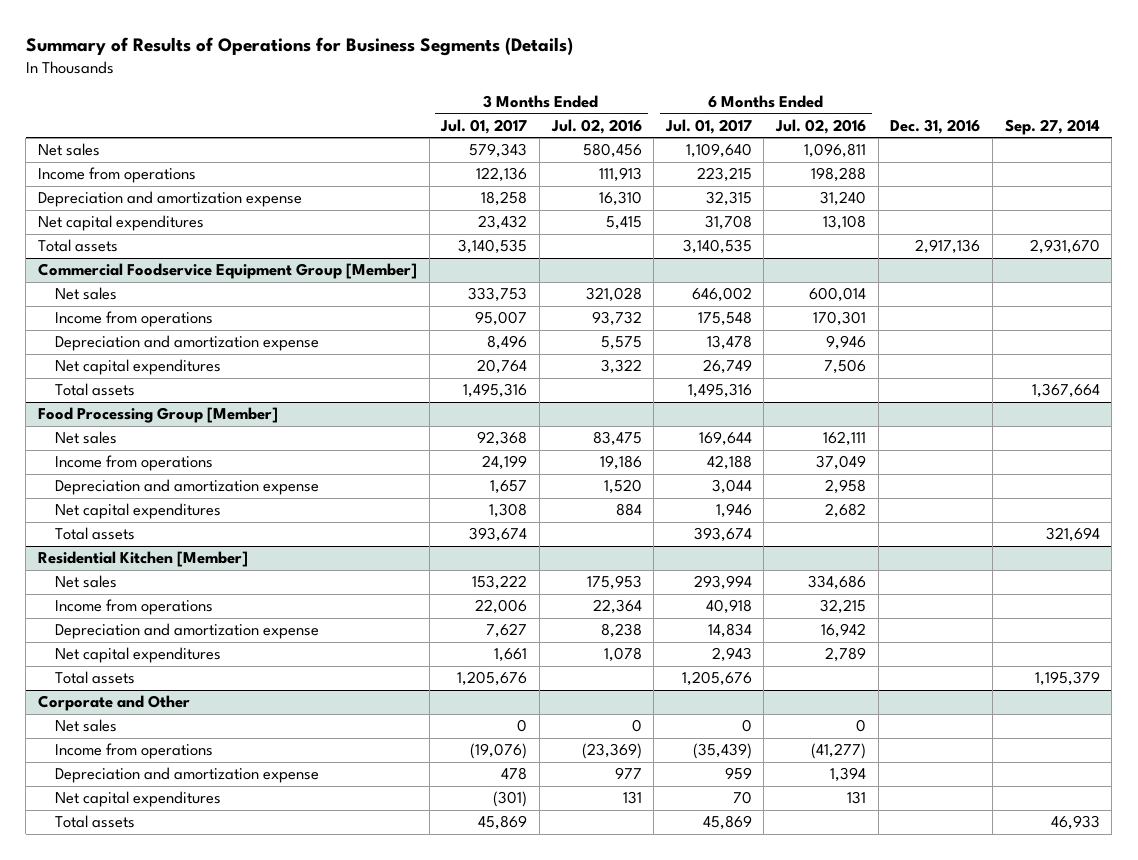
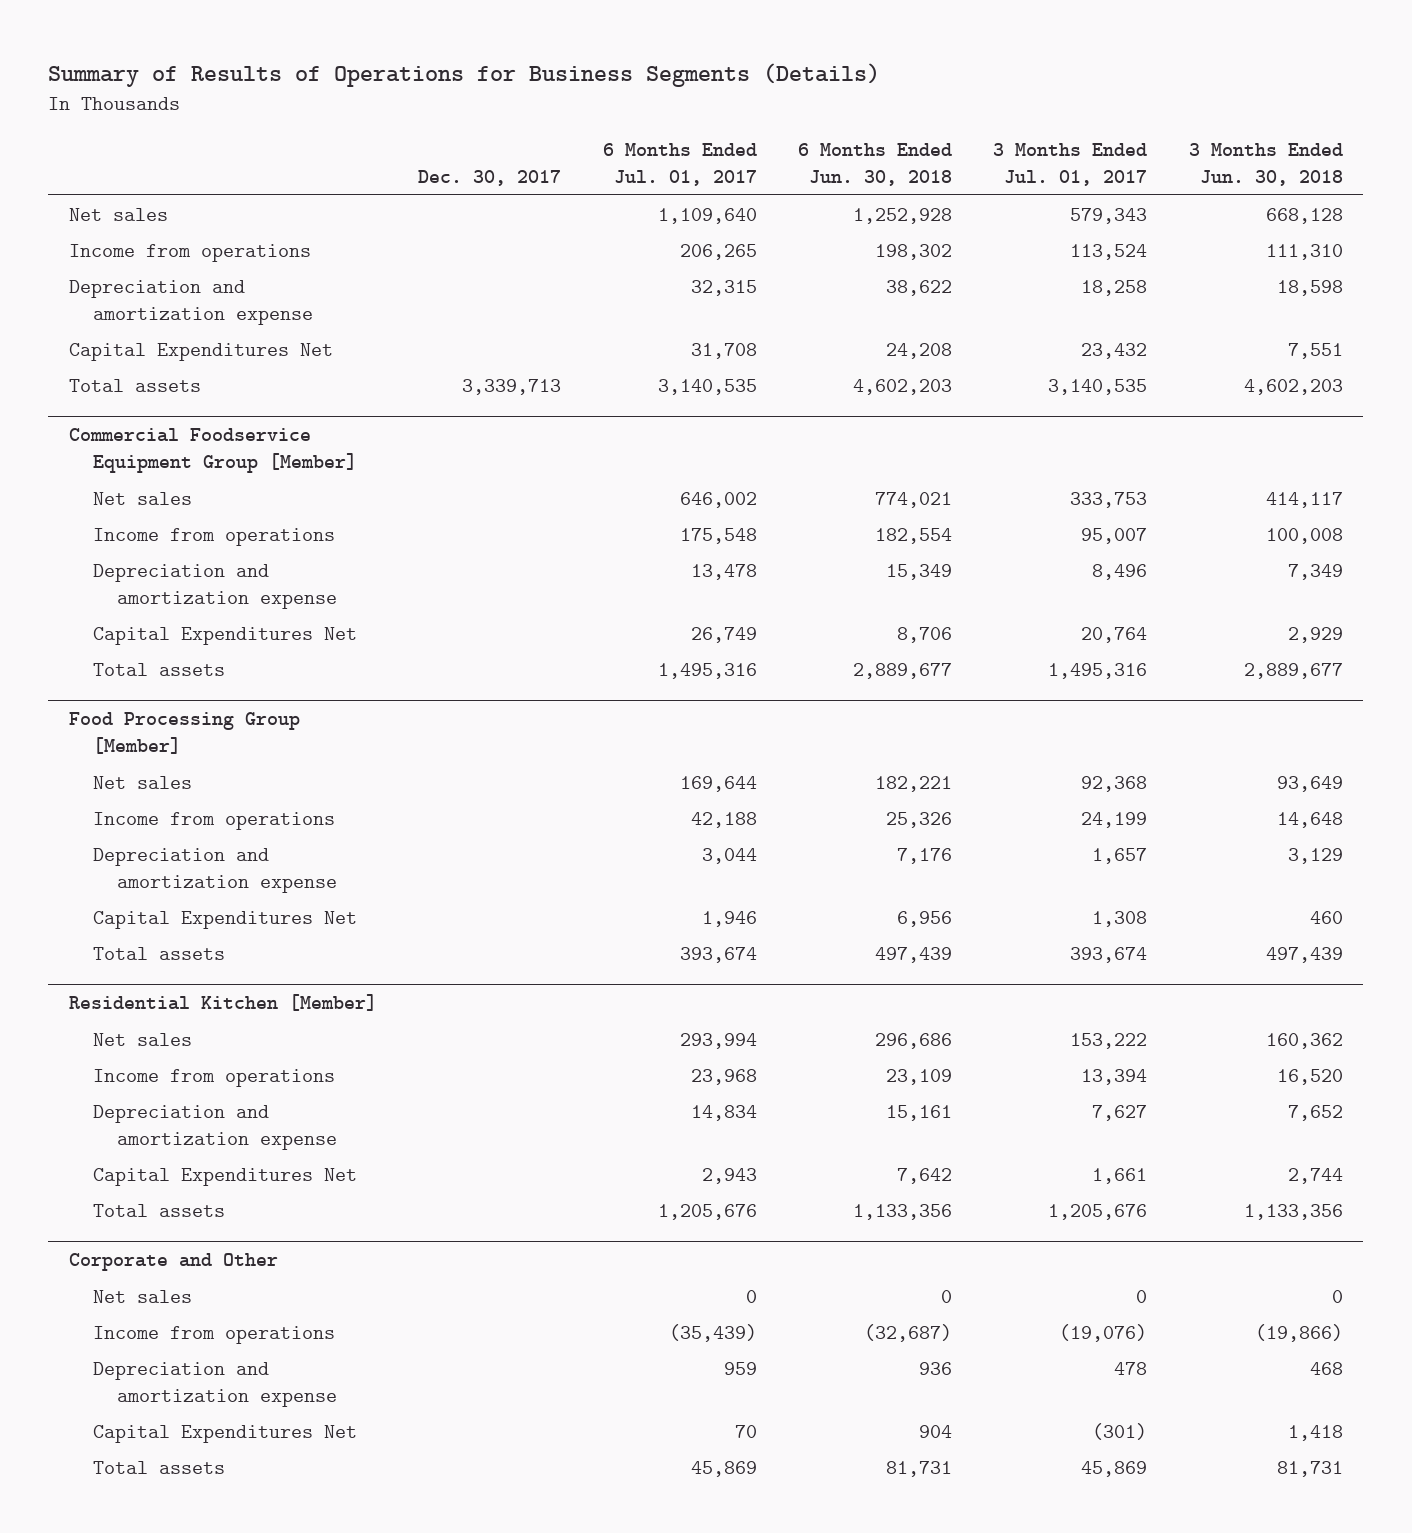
[550,118,642,134] Jul. 02, 2016 -> none
[775,118,867,134] Jul. 02, 2016 -> none
[890,118,981,134] Dec. 31, 2016 -> none
[1004,118,1100,135] Sep. 27, 2014 -> none
none -> [418,169,562,186] Dec. 30, 2017
none -> [797,142,952,186] 6 Months Ended Jun. 30, 2018
none -> [1188,142,1343,186] 3 Months Ended Jun. 30, 2018
[476,167,528,183] 122,136 -> [1070,243,1148,260] 113,524
[696,167,752,183] 223,215 -> [679,243,757,260] 206,265
[37,215,204,232] Net capital expenditures -> [69,342,334,361] Capital Expenditures Net
[55,359,222,376] Net capital expenditures -> [92,626,357,645] Capital Expenditures Net
[55,503,222,520] Net capital expenditures -> [92,910,357,929] Capital Expenditures Net
[475,599,528,615] 22,006 -> [1081,1068,1148,1085] 13,394
[705,599,752,615] 40,918 -> [690,1068,757,1085] 23,968
[55,647,222,664] Net capital expenditures -> [92,1167,357,1186] Capital Expenditures Net
[55,791,222,808] Net capital expenditures -> [92,1424,357,1443] Capital Expenditures Net

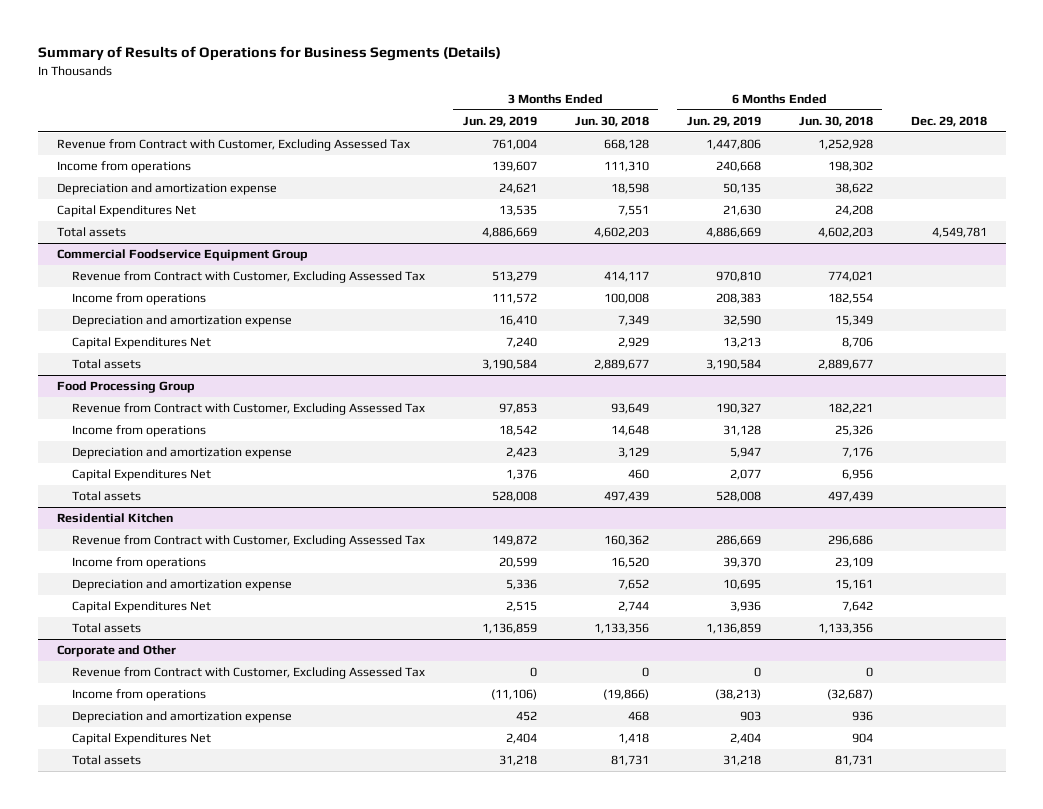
[418,169,562,186] Dec. 30, 2017 -> none
[602,142,757,186] 6 Months Ended Jul. 01, 2017 -> none
[993,142,1148,186] 3 Months Ended Jul. 01, 2017 -> none
none -> [462,115,537,127] Jun. 29, 2019
none -> [686,115,761,127] Jun. 29, 2019
none -> [910,115,987,127] Dec. 29, 2018
[69,207,169,221] Net sales -> [56,139,410,152] Revenue from Contract with Customer, Excluding Assessed Tax
[69,428,357,474] Commercial Foodservice Equipment Group [Member] -> [56,249,308,262] Commercial Foodservice Equipment Group
[92,491,192,505] Net sales -> [71,271,425,284] Revenue from Contract with Customer, Excluding Assessed Tax
[69,712,301,755] Food Processing Group [Member] -> [56,381,195,394] Food Processing Group
[92,775,192,789] Net sales -> [71,403,425,416] Revenue from Contract with Customer, Excluding Assessed Tax
[69,994,378,1012] Residential Kitchen [Member] -> [56,513,173,524] Residential Kitchen
[92,1032,192,1046] Net sales -> [71,535,425,548] Revenue from Contract with Customer, Excluding Assessed Tax
[92,1289,192,1303] Net sales -> none
none -> [71,667,425,680] Revenue from Contract with Customer, Excluding Assessed Tax

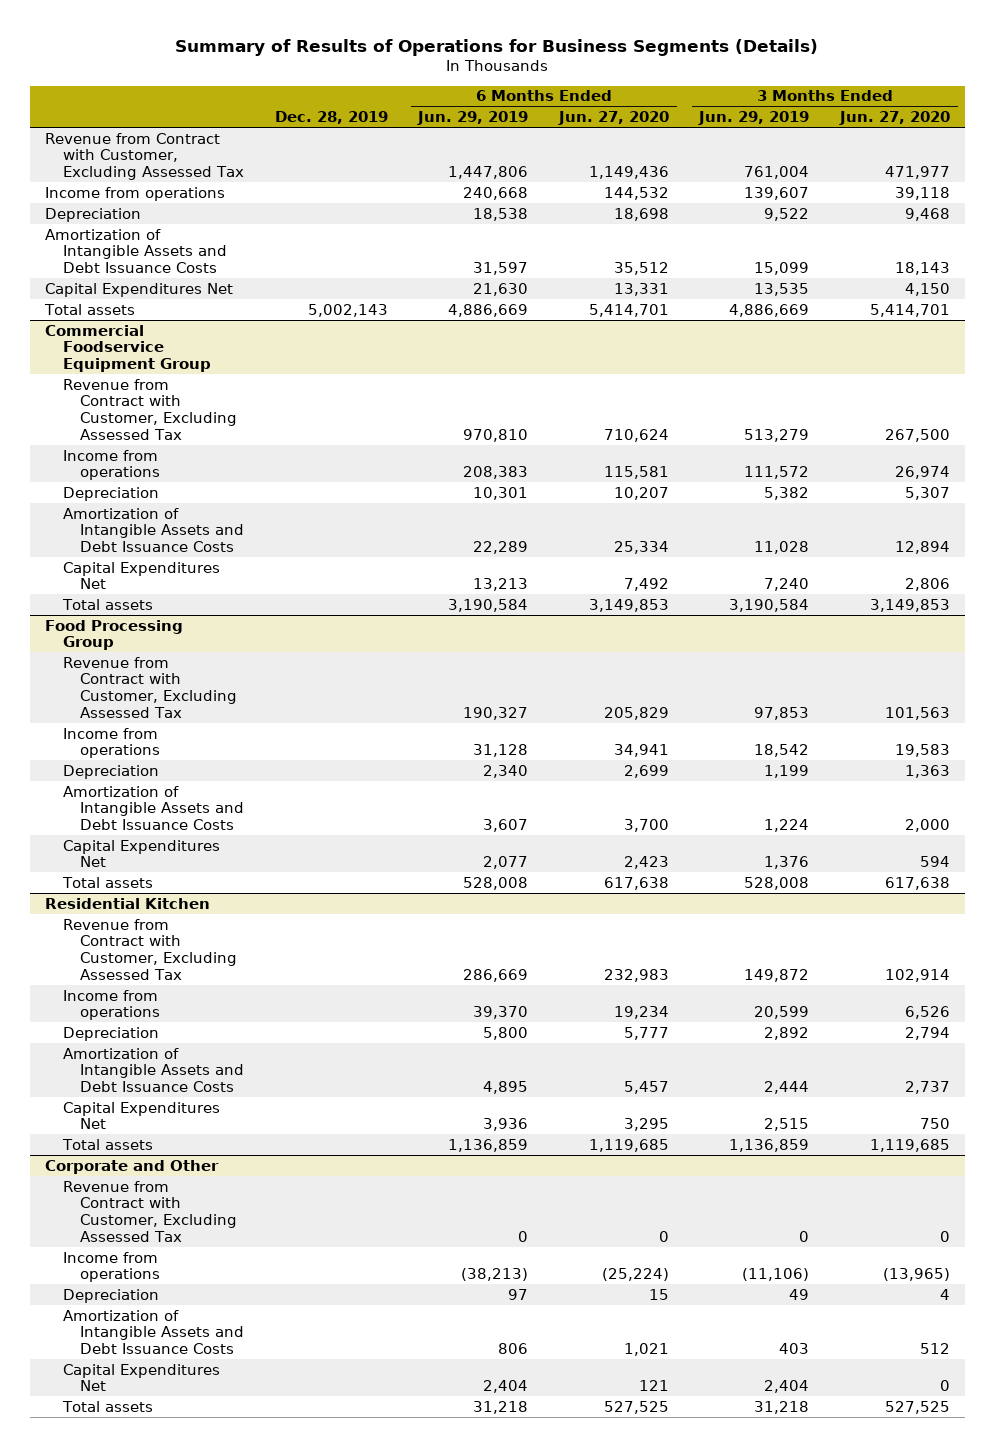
[574,115,649,127] Jun. 30, 2018 -> none
[798,115,873,127] Jun. 30, 2018 -> none
[910,115,987,127] Dec. 29, 2018 -> none
none -> [274,111,388,125] Dec. 28, 2019
none -> [557,111,669,126] Jun. 27, 2020
none -> [838,111,950,126] Jun. 27, 2020
[56,183,277,196] Depreciation and amortization expense -> none
none -> [44,207,141,222] Depreciation
none -> [44,228,227,273] Amortization of Intangible Assets and Debt Issuance Costs
[71,315,292,328] Depreciation and amortization expense -> none
none -> [62,486,159,501] Depreciation
none -> [62,507,245,552] Amortization of Intangible Assets and Debt Issuance Costs
[71,447,292,460] Depreciation and amortization expense -> none
none -> [62,764,159,779] Depreciation
none -> [62,785,245,830] Amortization of Intangible Assets and Debt Issuance Costs
[71,579,292,592] Depreciation and amortization expense -> none
none -> [62,1026,159,1041] Depreciation
none -> [62,1047,245,1092] Amortization of Intangible Assets and Debt Issuance Costs
[71,711,292,724] Depreciation and amortization expense -> none
none -> [62,1288,159,1303] Depreciation
none -> [62,1309,245,1354] Amortization of Intangible Assets and Debt Issuance Costs

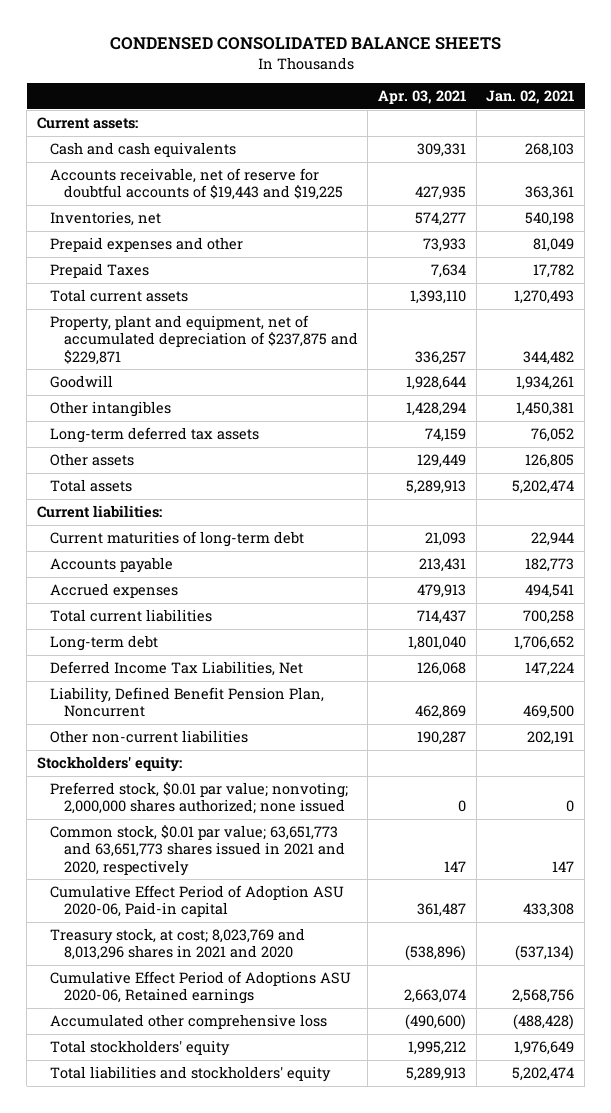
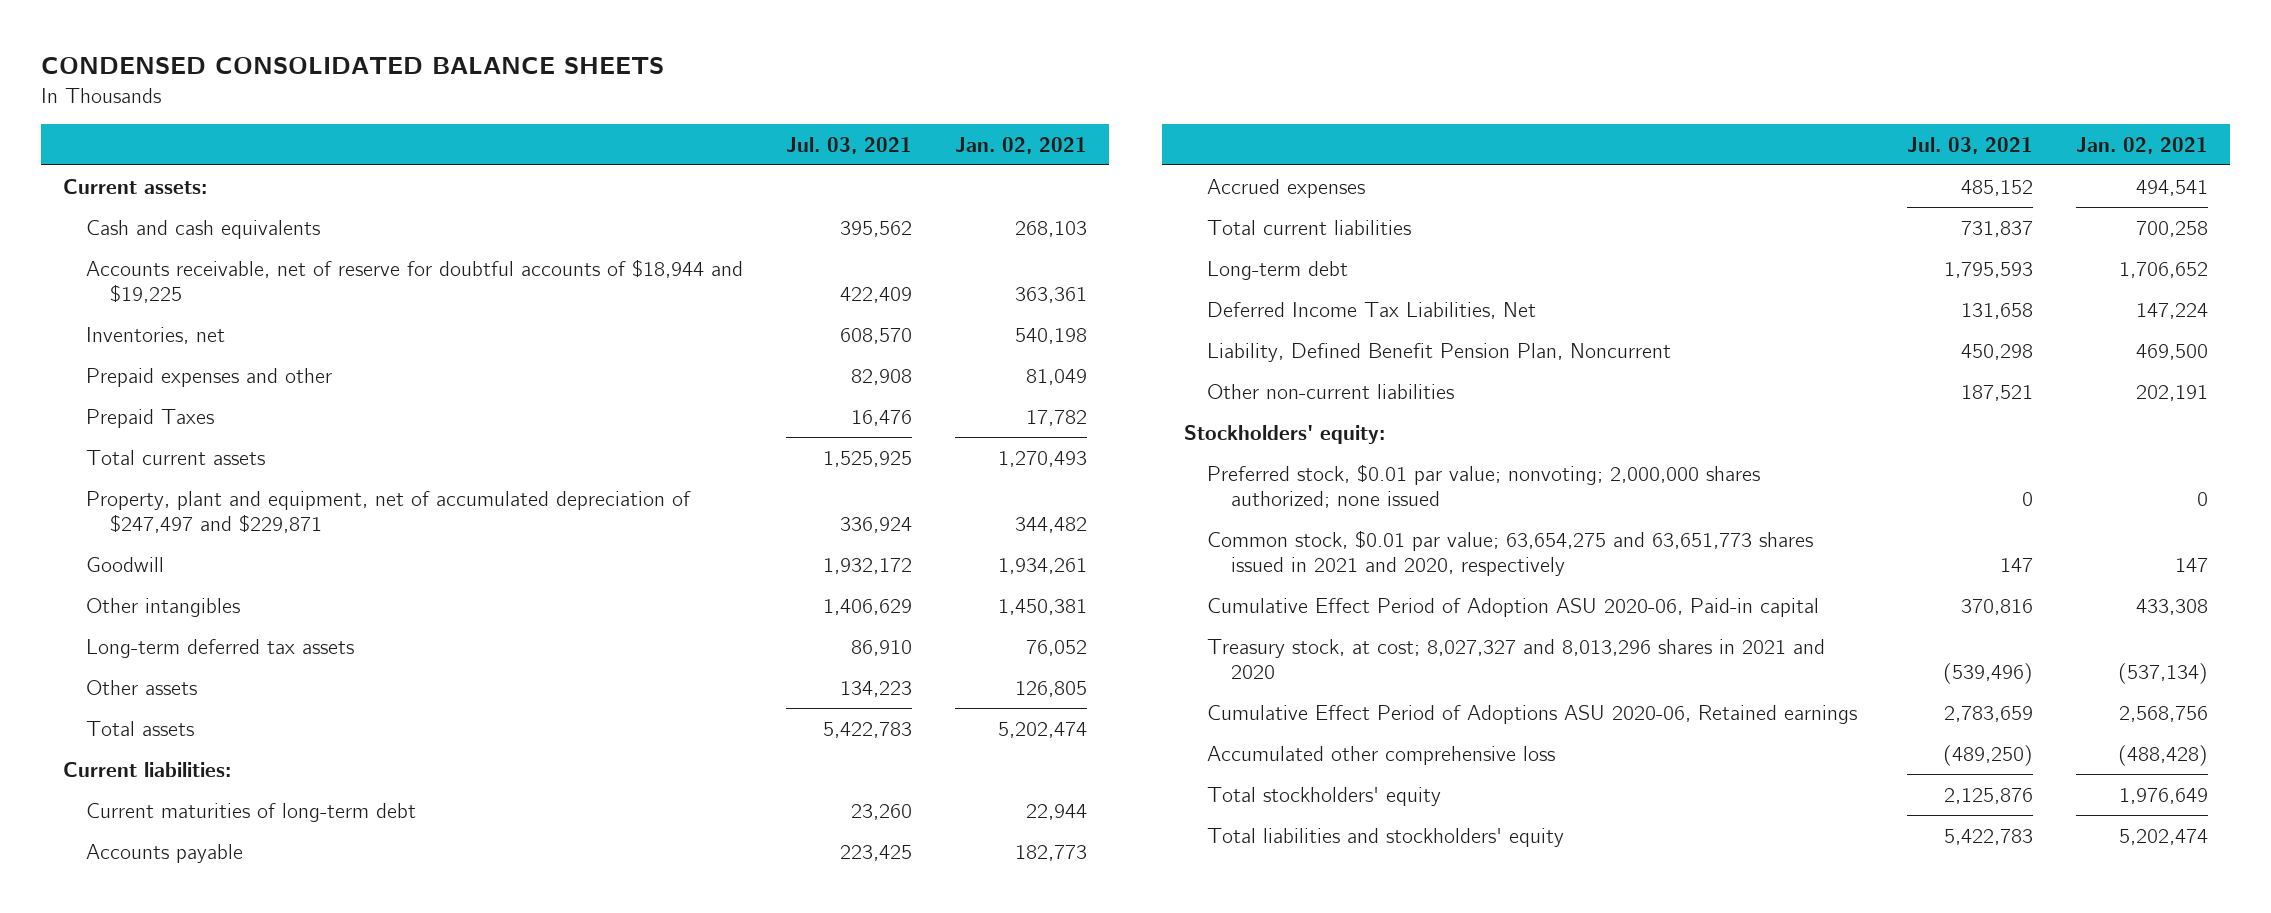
[377,90,466,105] Apr. 03, 2021 -> none
none -> [786,136,913,154] Jul. 03, 2021
[50,168,343,201] Accounts receivable, net of reserve for doubtful accounts of $19,443 and $19,225 -> [86,258,744,303] Accounts receivable, net of reserve for doubtful accounts of $18,944 and $19,225
[50,315,358,365] Property, plant and equipment, net of accumulated depreciation of $237,875 and $229,871 -> [86,490,692,533] Property, plant and equipment, net of accumulated depreciation of $247,497 and $229,871
[50,825,345,876] Common stock, $0.01 par value; 63,651,773 and 63,651,773 shares issued in 2021 and 2020, respectively -> [1207,529,1814,576] Common stock, $0.01 par value; 63,654,275 and 63,651,773 shares issued in 2021 and 2020, respectively
[50,928,306,961] Treasury stock, at cost; 8,023,769 and 8,013,296 shares in 2021 and 2020 -> [1207,638,1826,679] Treasury stock, at cost; 8,027,327 and 8,013,296 shares in 2021 and 2020

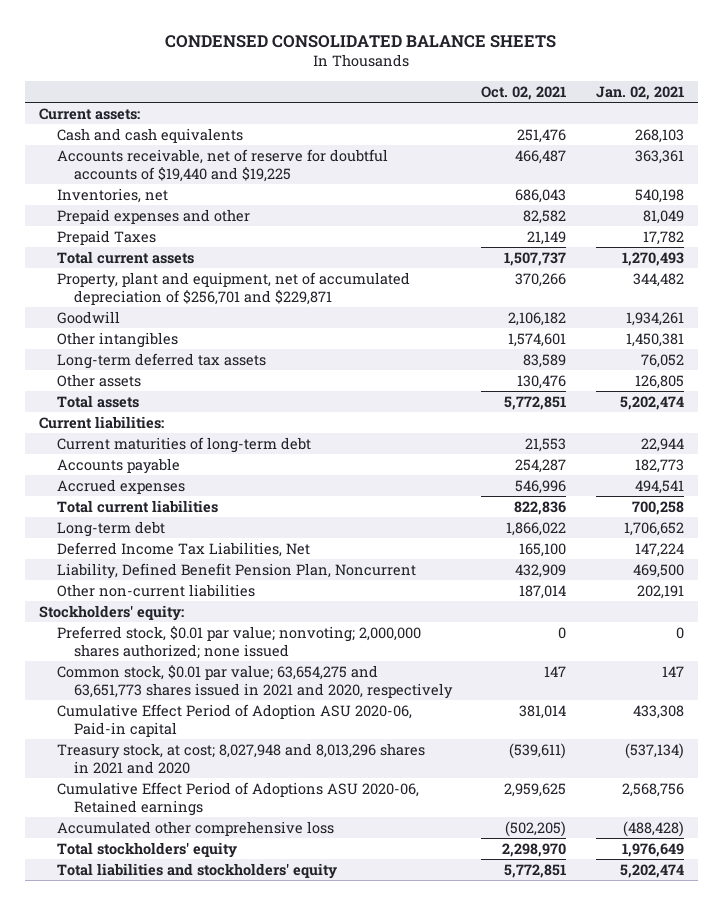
[786,136,913,154] Jul. 03, 2021 -> none
none -> [481,85,567,100] Oct. 02, 2021
[86,258,744,303] Accounts receivable, net of reserve for doubtful accounts of $18,944 and $19,225 -> [56,148,388,182] Accounts receivable, net of reserve for doubtful accounts of $19,440 and $19,225
[86,490,692,533] Property, plant and equipment, net of accumulated depreciation of $247,497 and $229,871 -> [56,271,410,305] Property, plant and equipment, net of accumulated depreciation of $256,701 and $229,871
[1207,638,1826,679] Treasury stock, at cost; 8,027,327 and 8,013,296 shares in 2021 and 2020 -> [56,742,425,774] Treasury stock, at cost; 8,027,948 and 8,013,296 shares in 2021 and 2020

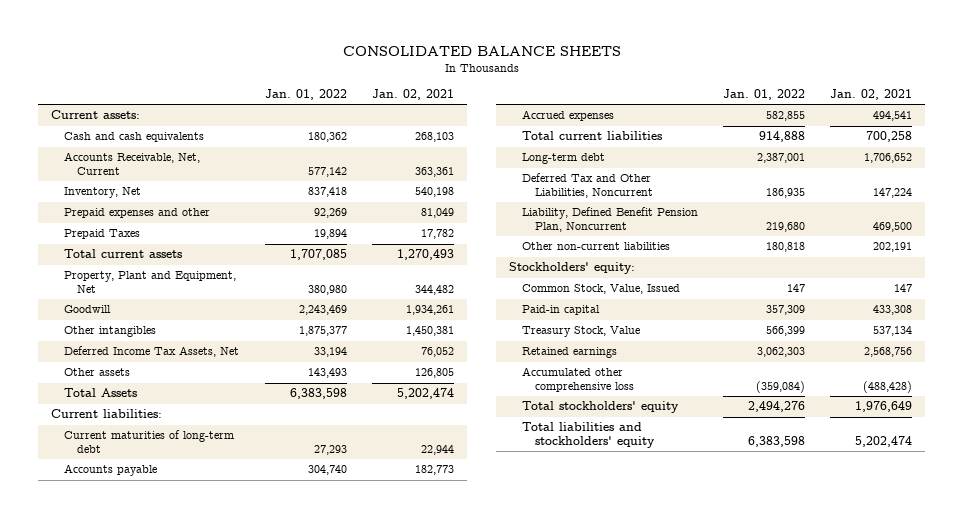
[165,34,557,48] CONDENSED CONSOLIDATED BALANCE SHEETS -> [342,46,621,57] CONSOLIDATED BALANCE SHEETS
[481,85,567,100] Oct. 02, 2021 -> none
none -> [265,89,348,101] Jan. 01, 2022
[56,148,388,182] Accounts receivable, net of reserve for doubtful accounts of $19,440 and $19,225 -> [64,152,201,175] Accounts Receivable, Net, Current
[56,187,168,203] Inventories, net -> [64,187,142,199] Inventory, Net
[56,271,410,305] Property, plant and equipment, net of accumulated depreciation of $256,701 and $229,871 -> [64,271,237,293] Property, Plant and Equipment, Net
[56,352,266,369] Long-term deferred tax assets -> [64,346,240,358] Deferred Income Tax Assets, Net
[56,394,139,408] Total assets -> [64,388,138,398] Total Assets
[56,541,310,557] Deferred Income Tax Liabilities, Net -> [521,173,653,198] Deferred Tax and Other Liabilities, Noncurrent
[56,625,421,659] Preferred stock, $0.01 par value; nonvoting; 2,000,000 shares authorized; none issued -> none
[56,742,425,774] Treasury stock, at cost; 8,027,948 and 8,013,296 shares in 2021 and 2020 -> none
[56,664,453,699] Common stock, $0.01 par value; 63,654,275 and 63,651,773 shares issued in 2021 and 2020, respectively -> [521,284,680,295] Common Stock, Value, Issued
[56,703,412,737] Cumulative Effect Period of Adoption ASU 2020-06, Paid-in capital -> [521,305,600,316] Paid-in capital
none -> [521,326,640,338] Treasury Stock, Value
[56,781,419,816] Cumulative Effect Period of Adoptions ASU 2020-06, Retained earnings -> [521,347,617,359] Retained earnings

